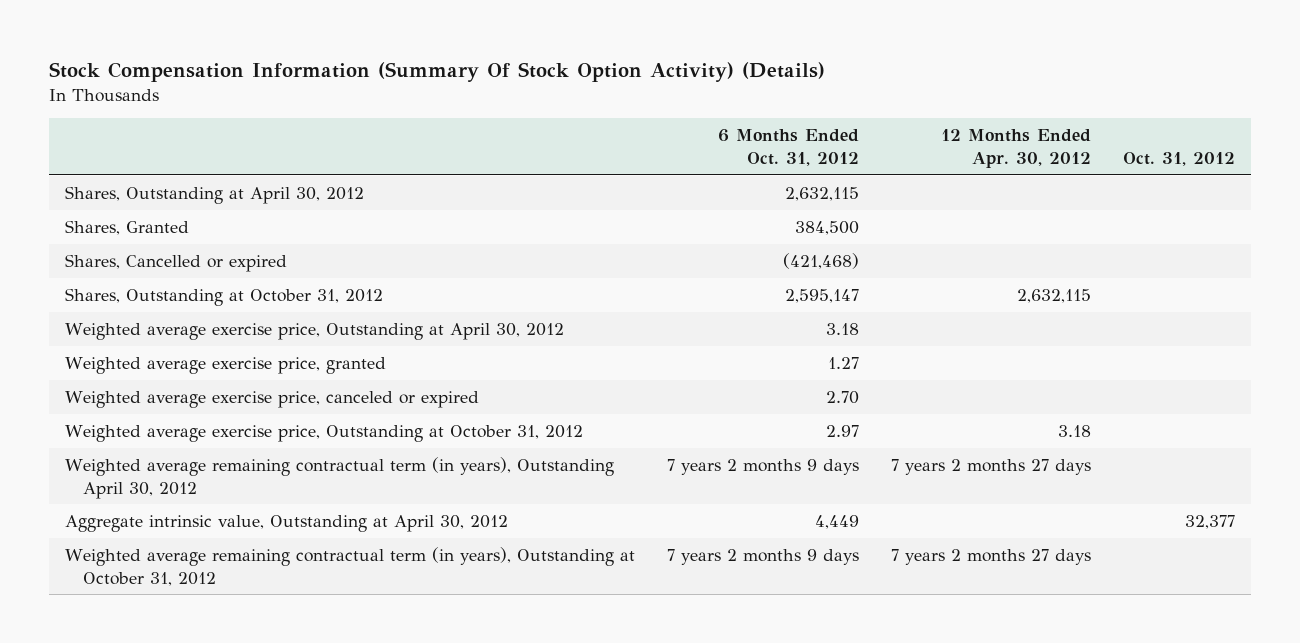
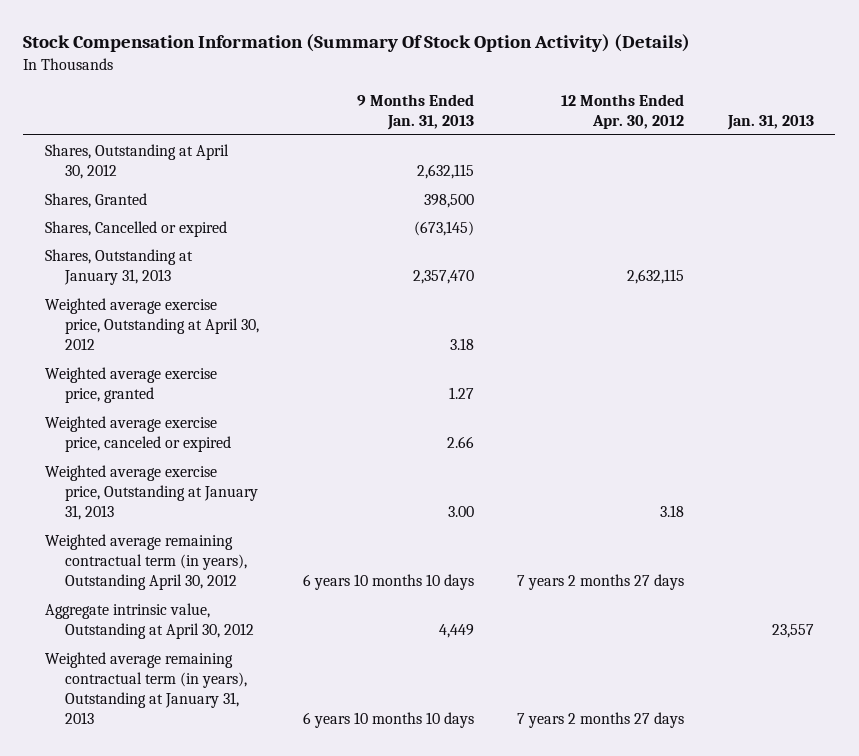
[718,129,860,166] 6 Months Ended Oct. 31, 2012 -> none
[1122,151,1235,166] Oct. 31, 2012 -> none
none -> [356,93,474,131] 9 Months Ended Jan. 31, 2013
none -> [726,115,814,131] Jan. 31, 2013
[65,287,384,306] Shares, Outstanding at October 31, 2012 -> [45,248,194,285] Shares, Outstanding at January 31, 2013
[65,424,584,442] Weighted average exercise price, Outstanding at October 31, 2012 -> [45,464,258,521] Weighted average exercise price, Outstanding at January 31, 2013
[65,546,636,586] Weighted average remaining contractual term (in years), Outstanding at October 31, 2012 -> [45,651,247,725] Weighted average remaining contractual term (in years), Outstanding at January 31, 2013

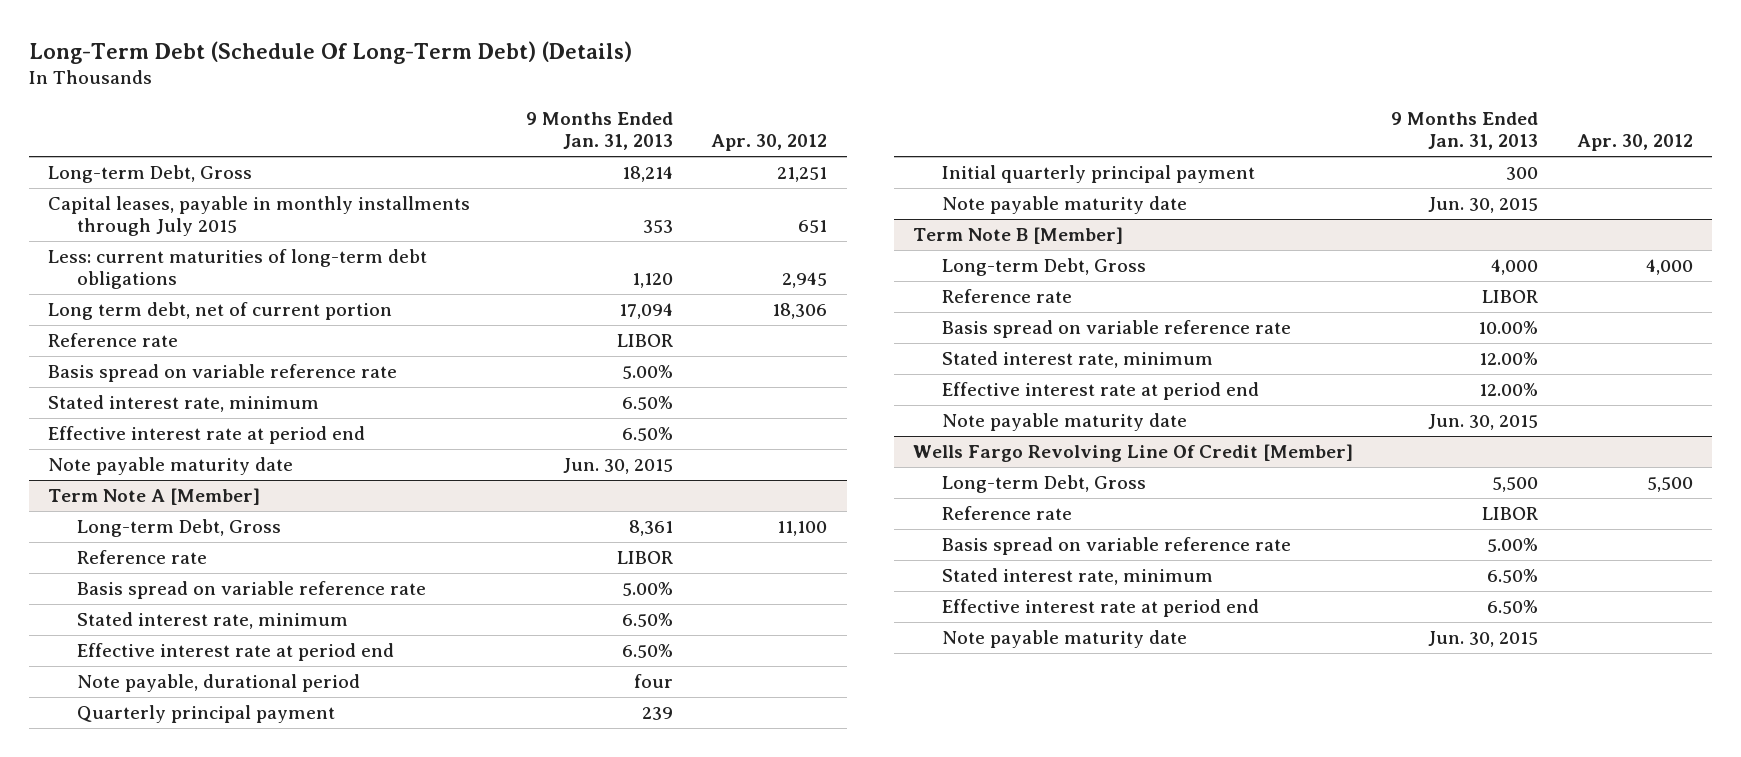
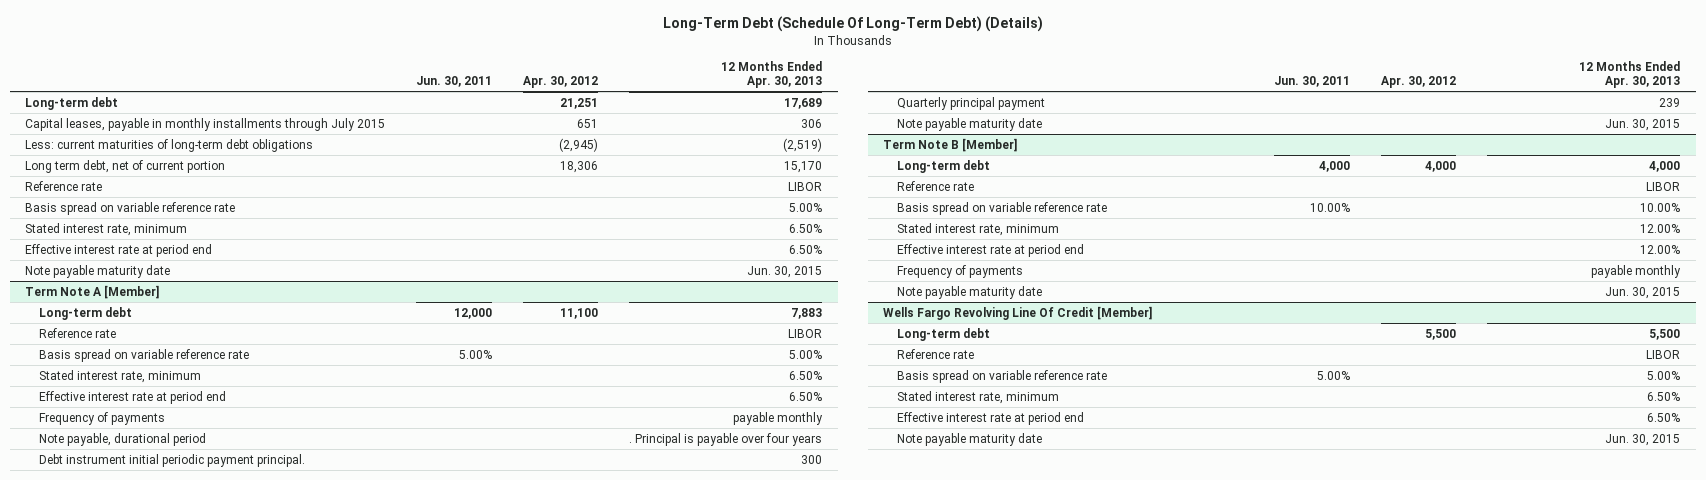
[526,112,674,151] 9 Months Ended Jan. 31, 2013 -> none
none -> [416,75,493,87] Jun. 30, 2011
none -> [721,61,823,88] 12 Months Ended Apr. 30, 2013
[48,165,253,184] Long-term Debt, Gross -> [25,96,119,110] Long-term debt
[782,272,828,289] 2,945 -> [559,137,599,152] (2,945)
[77,519,282,538] Long-term Debt, Gross -> [39,306,133,320] Long-term debt
none -> [39,411,166,425] Frequency of payments
none -> [39,453,306,467] Debt instrument initial periodic payment principal.
[942,165,1256,184] Initial quarterly principal payment -> none
[942,258,1147,277] Long-term Debt, Gross -> [897,159,991,173] Long-term debt
none -> [897,264,1024,278] Frequency of payments
[942,475,1147,494] Long-term Debt, Gross -> [897,327,991,341] Long-term debt

